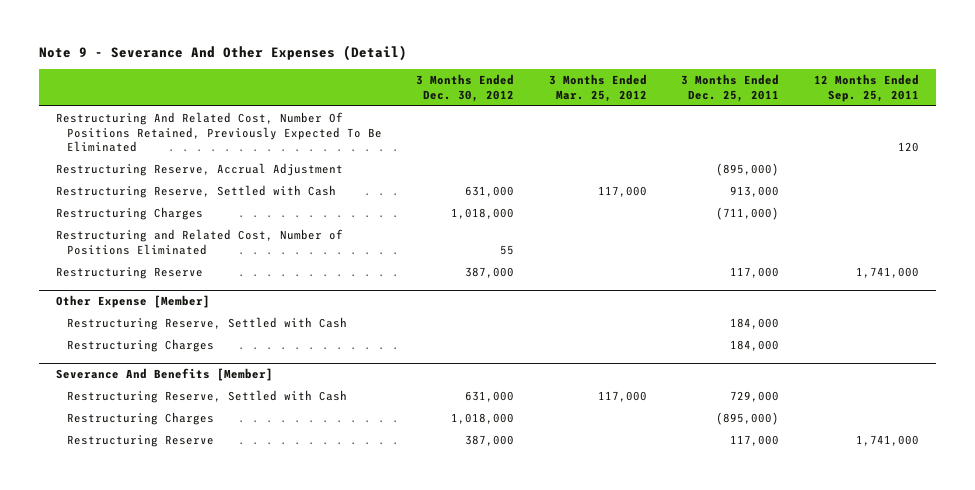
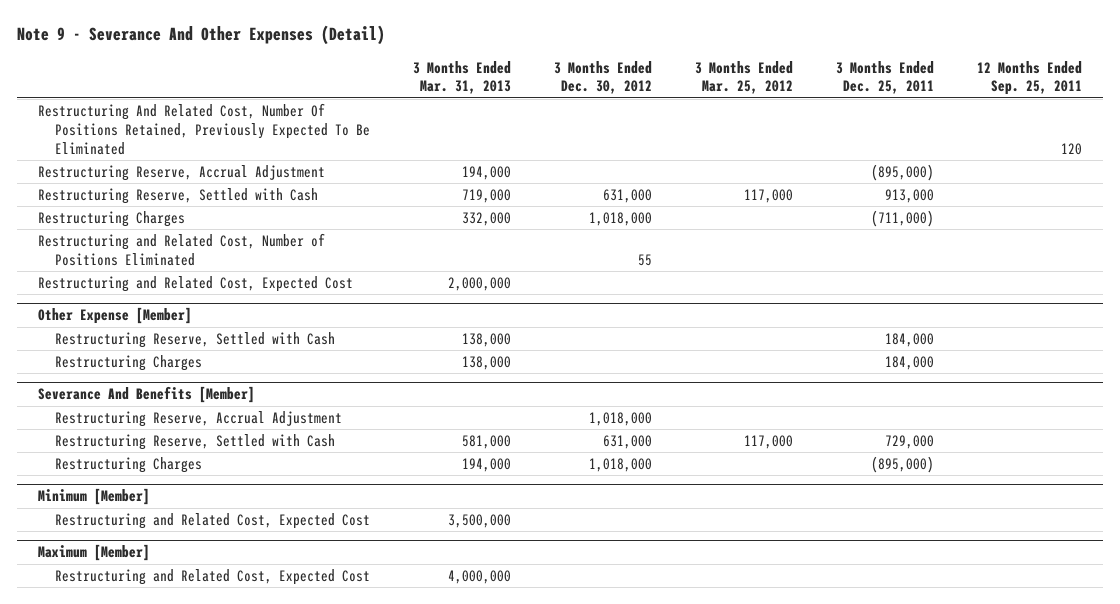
none -> [412,60,511,95] 3 Months Ended Mar. 31, 2013
[56,267,204,280] Restructuring Reserve -> none
none -> [38,276,354,293] Restructuring and Related Cost, Expected Cost
none -> [54,411,342,428] Restructuring Reserve, Accrual Adjustment
[66,435,214,448] Restructuring Reserve -> none
none -> [38,488,151,506] Minimum [Member]
none -> [54,513,370,530] Restructuring and Related Cost, Expected Cost
none -> [38,544,151,562] Maximum [Member]
none -> [54,569,370,586] Restructuring and Related Cost, Expected Cost

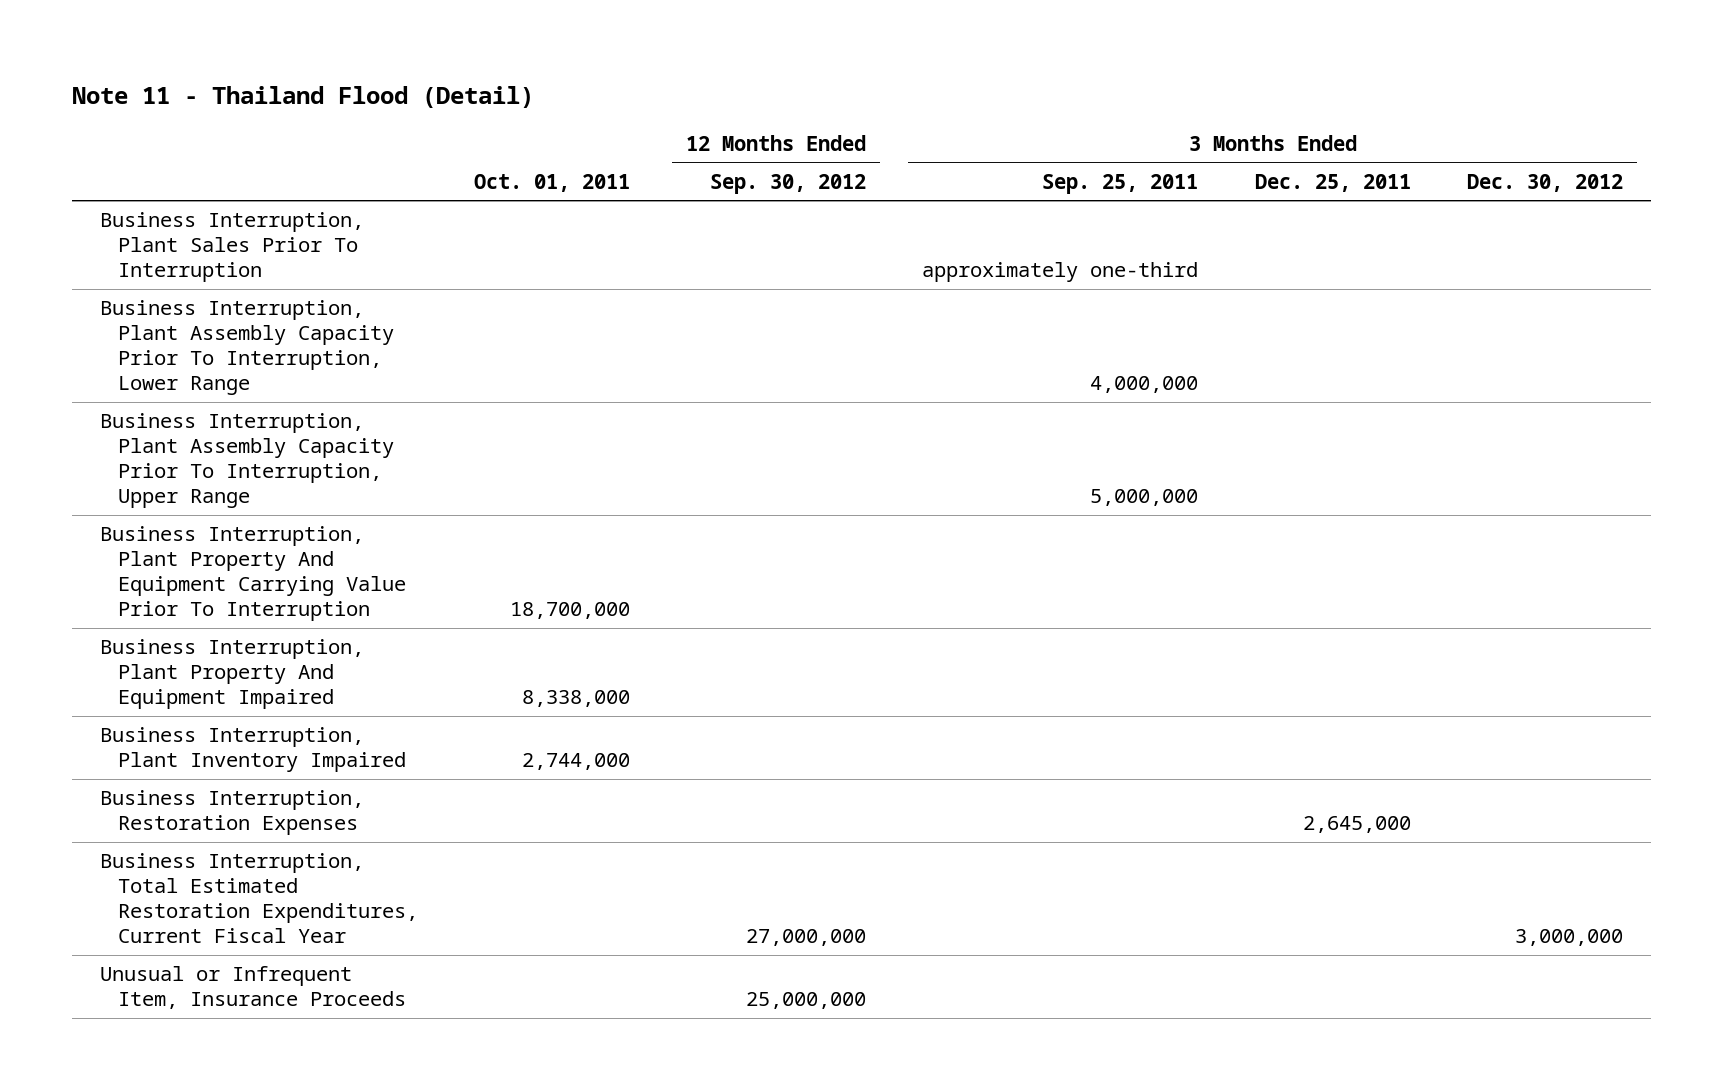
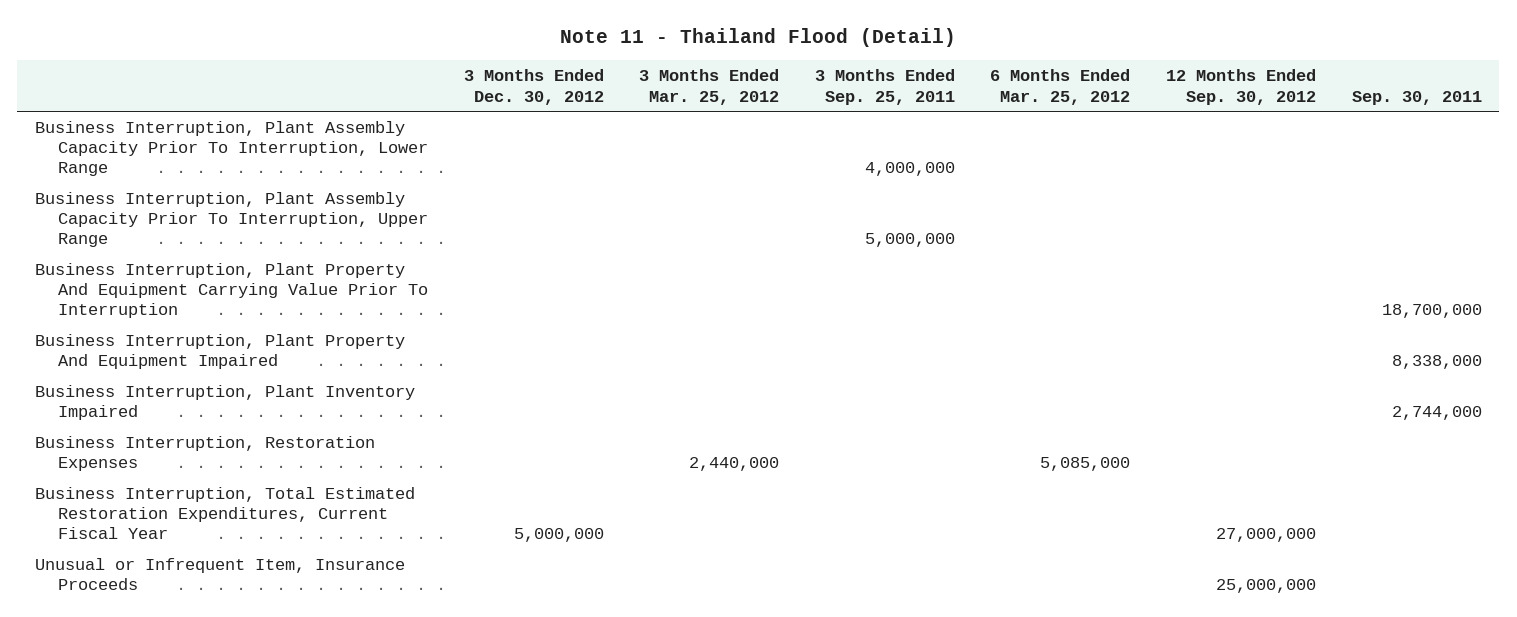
[474,173,631,192] Oct. 01, 2011 -> none
[1254,173,1411,192] Dec. 25, 2011 -> none
none -> [639,69,780,105] 3 Months Ended Mar. 25, 2012
none -> [990,69,1131,105] 6 Months Ended Mar. 25, 2012
none -> [1351,90,1482,105] Sep. 30, 2011
[99,212,364,283] Business Interruption, Plant Sales Prior To Interruption -> none
[1514,929,1623,947] 3,000,000 -> [513,528,604,543] 5,000,000

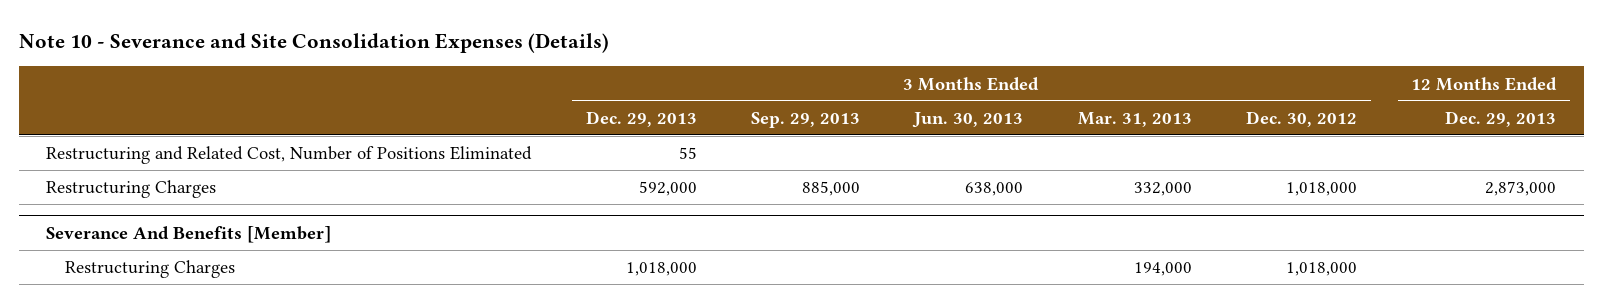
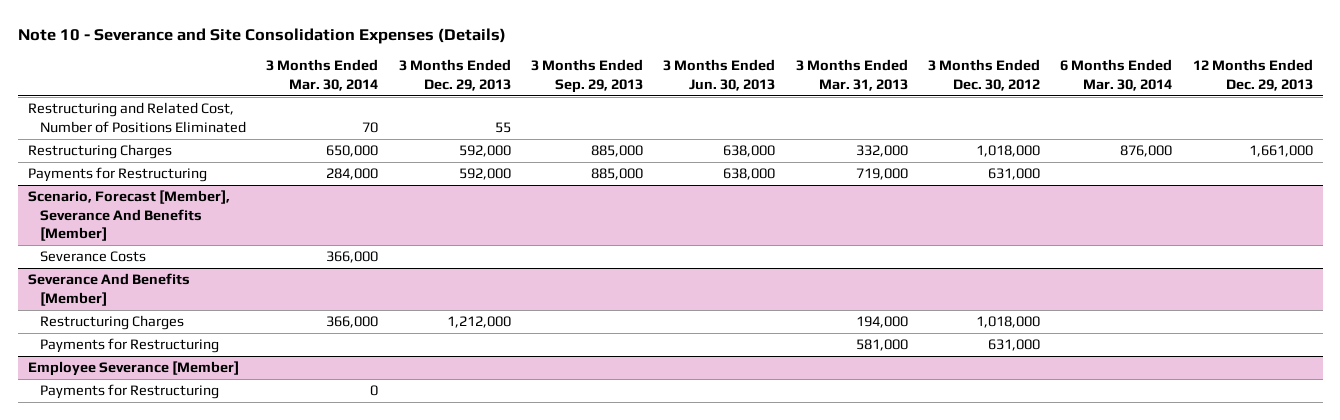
none -> [266,59,379,91] 3 Months Ended Mar. 30, 2014
none -> [1060,59,1173,91] 6 Months Ended Mar. 30, 2014
[1485,181,1557,197] 2,873,000 -> [1248,145,1313,158] 1,661,000
none -> [27,167,207,183] Payments for Restructuring
none -> [27,190,230,241] Scenario, Forecast [Member], Severance And Benefits [Member]
none -> [40,251,147,263] Severance Costs
[625,262,697,277] 1,018,000 -> [446,316,511,329] 1,212,000
none -> [40,338,220,354] Payments for Restructuring
none -> [27,361,239,377] Employee Severance [Member]
none -> [40,384,220,400] Payments for Restructuring

